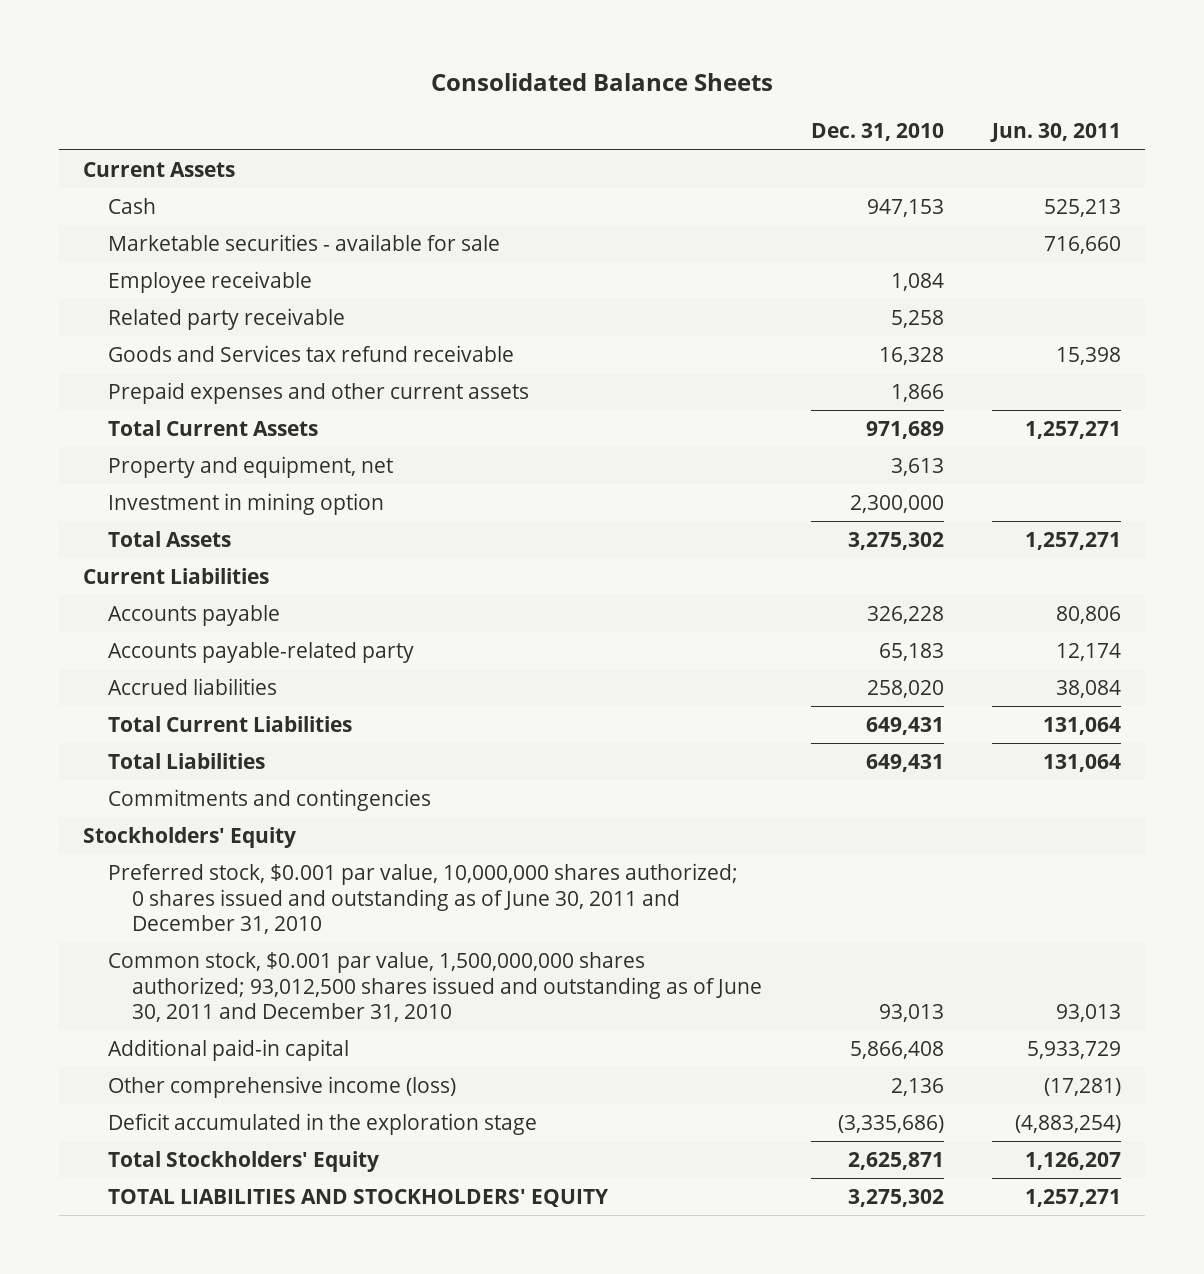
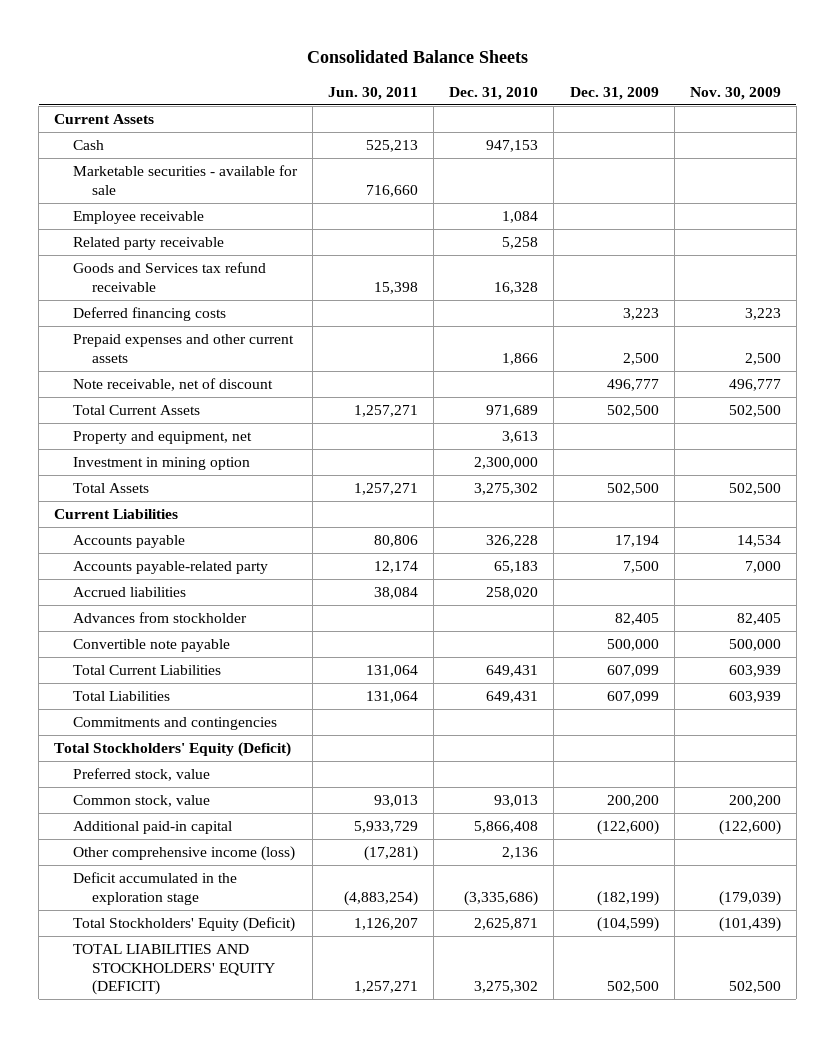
none -> [569,86,659,100] Dec. 31, 2009
none -> [689,86,781,100] Nov. 30, 2009
none -> [72,307,226,322] Deferred financing costs
none -> [72,378,273,392] Note receivable, net of discount
none -> [72,612,247,624] Advances from stockholder
none -> [72,639,230,653] Convertible note payable
[82,827,296,849] Stockholders' Equity -> [54,742,292,758] Total Stockholders' Equity (Deficit)
[107,863,738,935] Preferred stock, $0.001 par value, 10,000,000 shares authorized; 0 shares issued and outstanding as of June 30, 2011 and December 31, 2010 -> [72,768,210,782] Preferred stock, value
[107,952,763,1023] Common stock, $0.001 par value, 1,500,000,000 shares authorized; 93,012,500 shares issued and outstanding as of June 30, 2011 and December 31, 2010 -> [72,795,210,808] Common stock, value
[107,1151,379,1173] Total Stockholders' Equity -> [72,917,295,933] Total Stockholders' Equity (Deficit)
[107,1189,609,1208] TOTAL LIABILITIES AND STOCKHOLDERS' EQUITY -> [72,944,275,996] TOTAL LIABILITIES AND STOCKHOLDERS' EQUITY (DEFICIT)

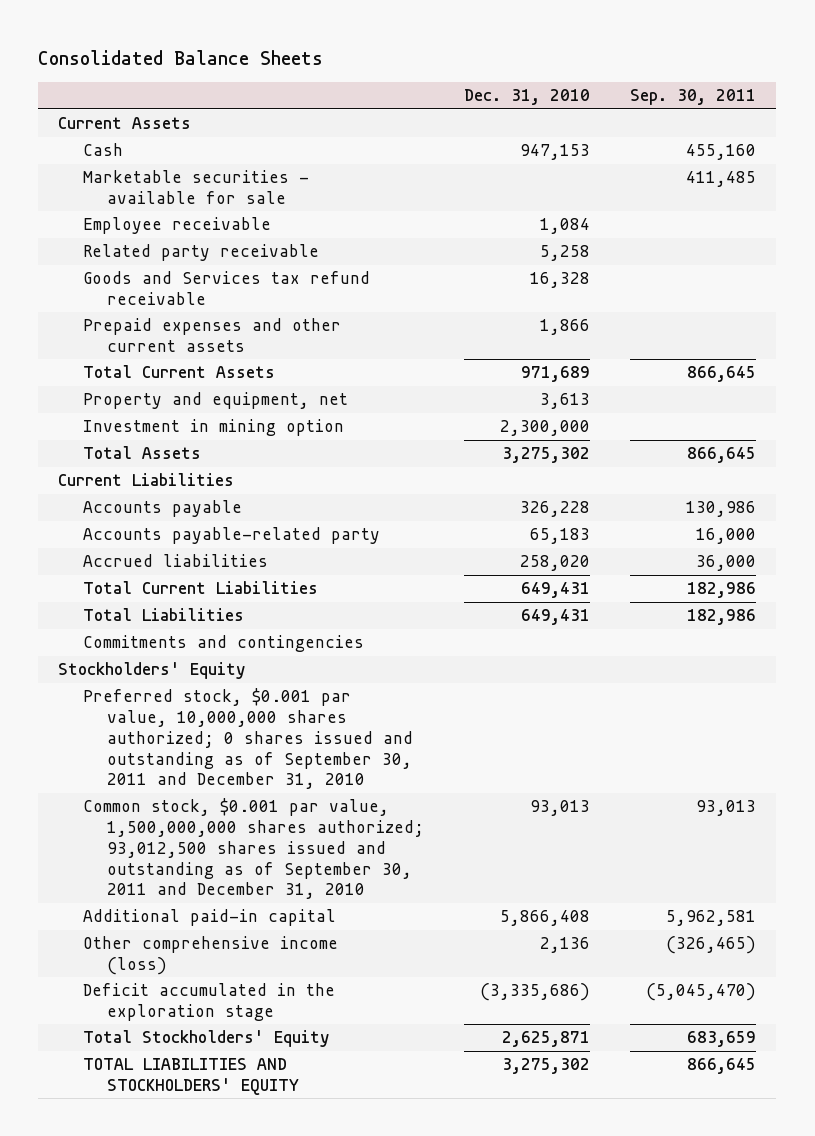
[328,86,419,100] Jun. 30, 2011 -> none
[569,86,659,100] Dec. 31, 2009 -> none
[689,86,781,100] Nov. 30, 2009 -> none
none -> [630,89,757,106] Sep. 30, 2011
[72,307,226,322] Deferred financing costs -> none
[72,378,273,392] Note receivable, net of discount -> none
[72,612,247,624] Advances from stockholder -> none
[72,639,230,653] Convertible note payable -> none
[54,742,292,758] Total Stockholders' Equity (Deficit) -> [58,662,247,680] Stockholders' Equity
[72,768,210,782] Preferred stock, value -> [82,688,414,790] Preferred stock, $0.001 par value, 10,000,000 shares authorized; 0 shares issued and outstanding as of September 30, 2011 and December 31, 2010
[72,795,210,808] Common stock, value -> [82,798,425,900] Common stock, $0.001 par value, 1,500,000,000 shares authorized; 93,012,500 shares issued and outstanding as of September 30, 2011 and December 31, 2010
[72,917,295,933] Total Stockholders' Equity (Deficit) -> [82,1030,330,1048] Total Stockholders' Equity
[72,944,275,996] TOTAL LIABILITIES AND STOCKHOLDERS' EQUITY (DEFICIT) -> [82,1058,300,1095] TOTAL LIABILITIES AND STOCKHOLDERS' EQUITY

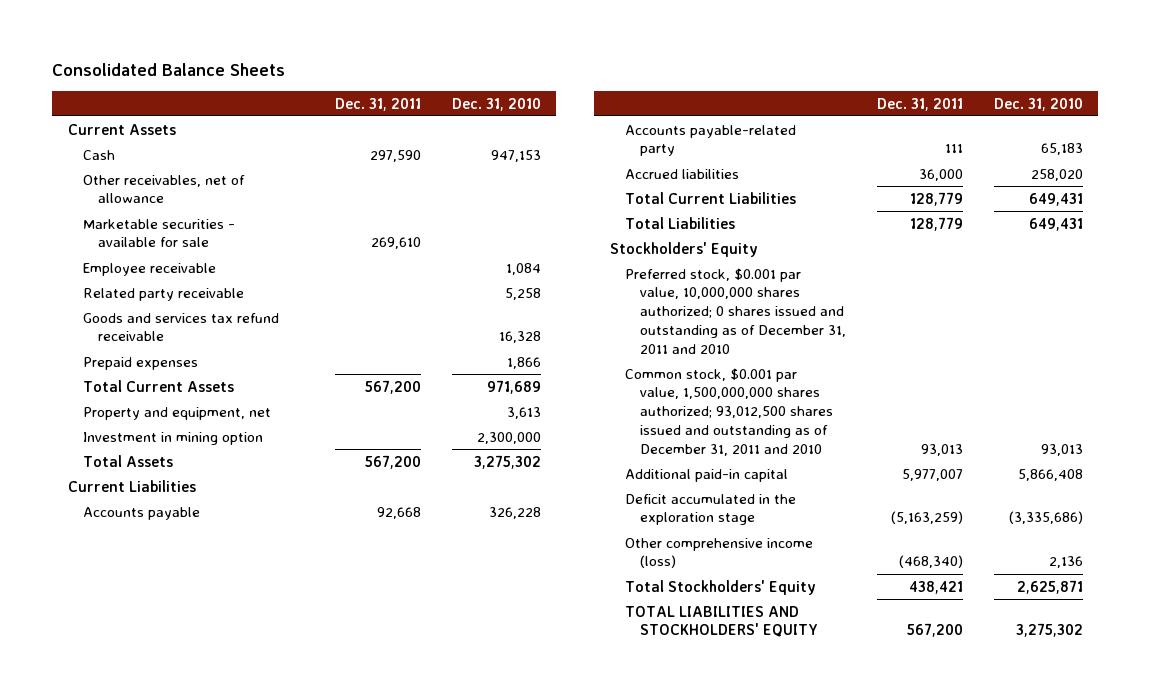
[630,89,757,106] Sep. 30, 2011 -> none
none -> [334,97,421,111] Dec. 31, 2011
none -> [82,174,245,204] Other receivables, net of allowance
[82,271,370,305] Goods and Services tax refund receivable -> [82,312,279,342] Goods and services tax refund receivable
[82,318,341,352] Prepaid expenses and other current assets -> [82,356,198,370] Prepaid expenses
[82,635,364,653] Commitments and contingencies -> none
[82,688,414,790] Preferred stock, $0.001 par value, 10,000,000 shares authorized; 0 shares issued and outstanding as of September 30, 2011 and December 31, 2010 -> [624,267,846,355] Preferred stock, $0.001 par value, 10,000,000 shares authorized; 0 shares issued and outstanding as of December 31, 2011 and 2010
[82,798,425,900] Common stock, $0.001 par value, 1,500,000,000 shares authorized; 93,012,500 shares issued and outstanding as of September 30, 2011 and December 31, 2010 -> [624,367,833,457] Common stock, $0.001 par value, 1,500,000,000 shares authorized; 93,012,500 shares issued and outstanding as of December 31, 2011 and 2010
[82,936,338,975] Other comprehensive income (loss) -> [624,537,813,569] Other comprehensive income (loss)

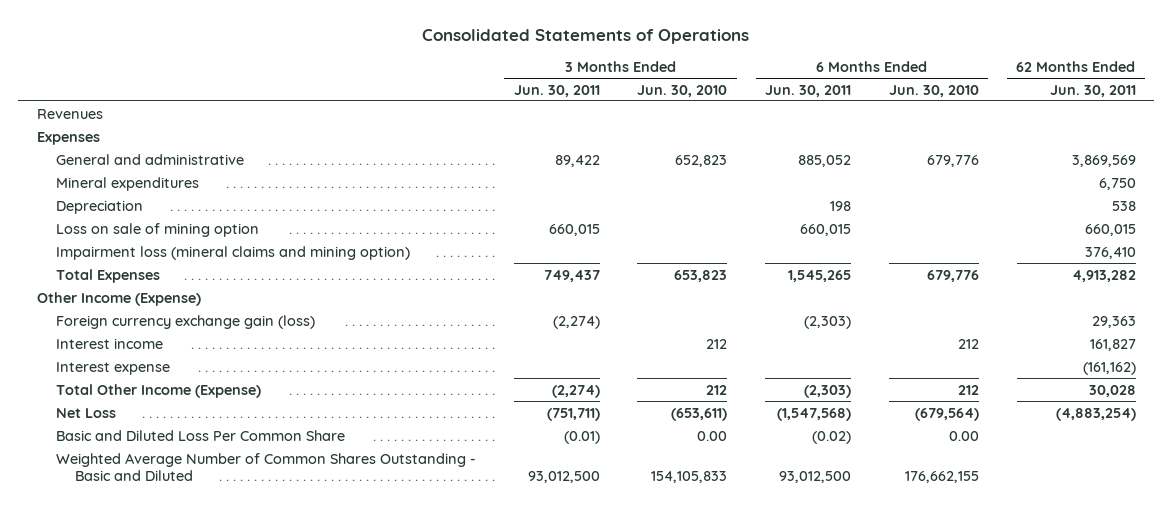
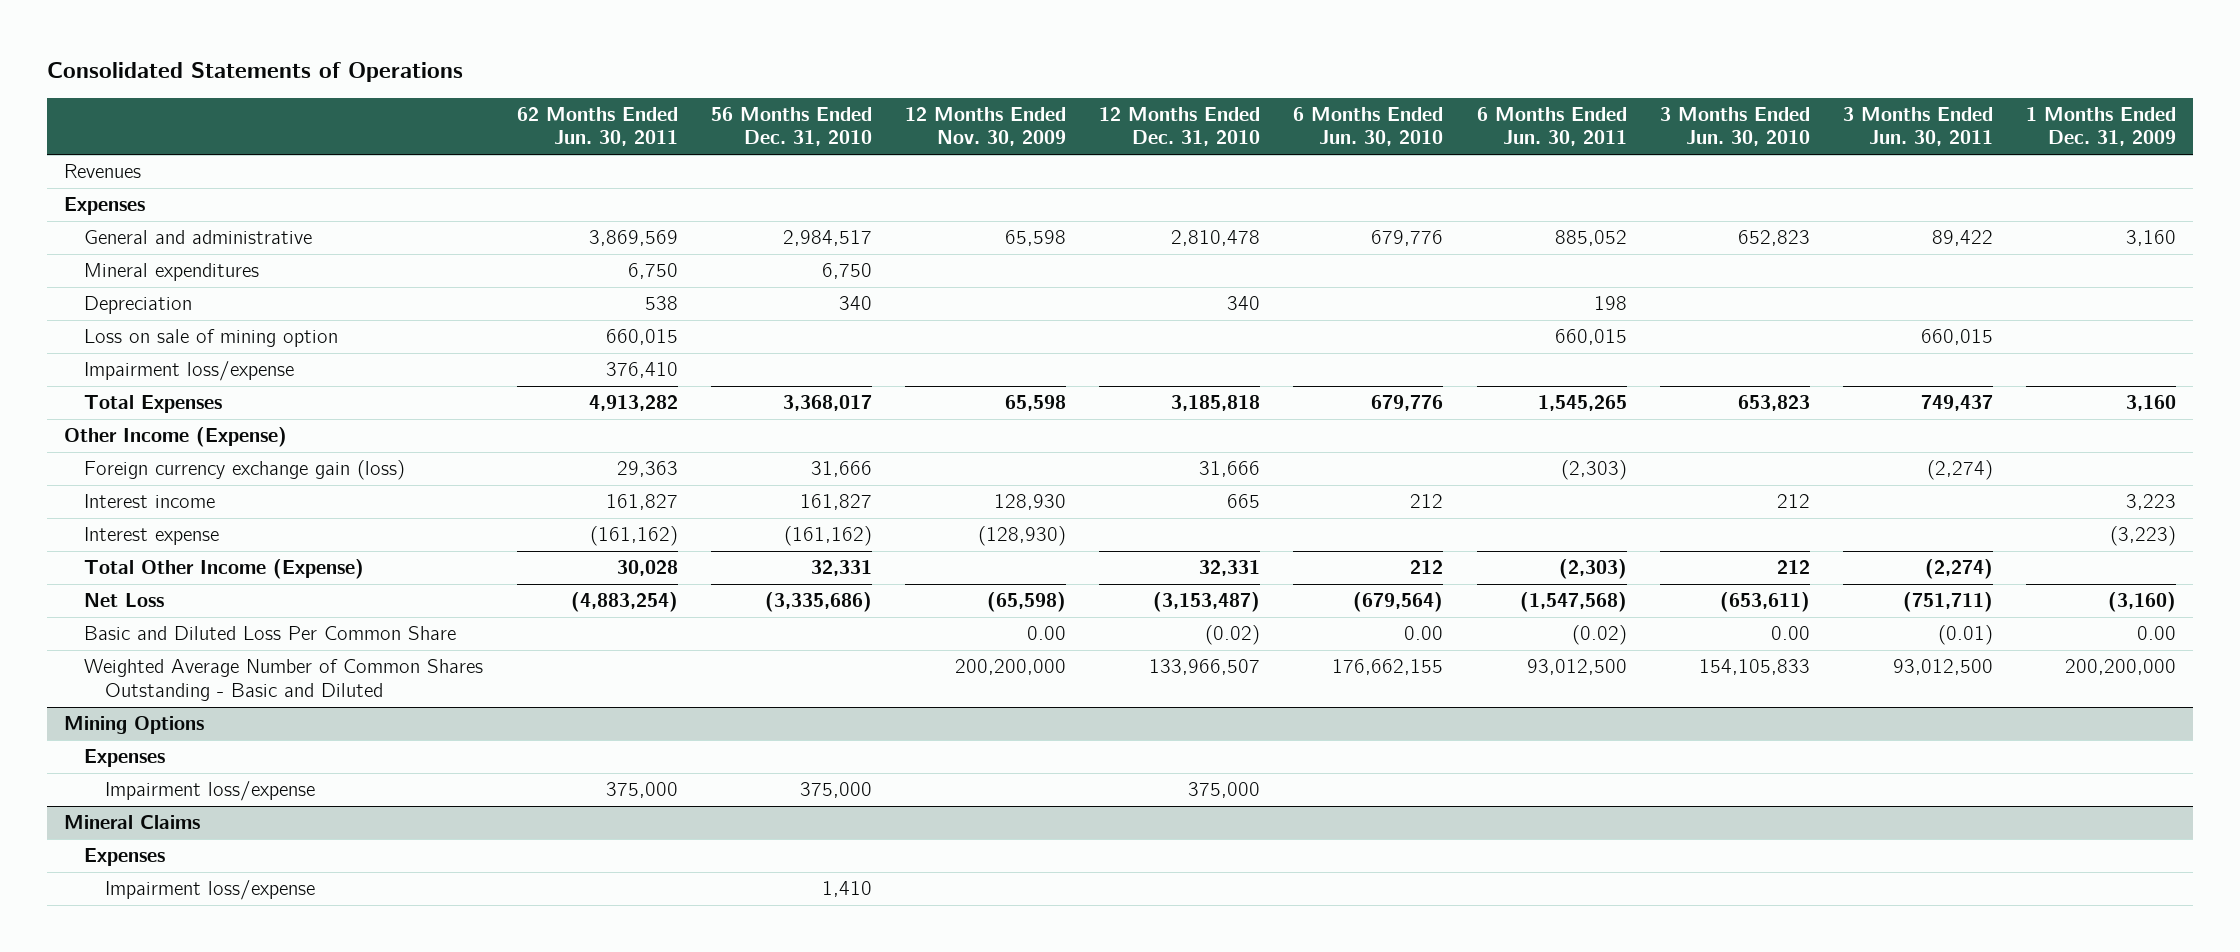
none -> [710,107,872,147] 56 Months Ended Dec. 31, 2010
none -> [904,107,1066,147] 12 Months Ended Nov. 30, 2009
none -> [1099,107,1261,147] 12 Months Ended Dec. 31, 2010
none -> [2026,107,2177,147] 1 Months Ended Dec. 31, 2009
[55,245,410,260] Impairment loss (mineral claims and mining option) -> [84,361,295,382] Impairment loss/expense
none -> [63,716,204,735] Mining Options
none -> [84,749,166,768] Expenses
none -> [104,781,315,802] Impairment loss/expense
none -> [63,815,200,830] Mineral Claims
none -> [84,848,166,867] Expenses
none -> [104,880,315,901] Impairment loss/expense

